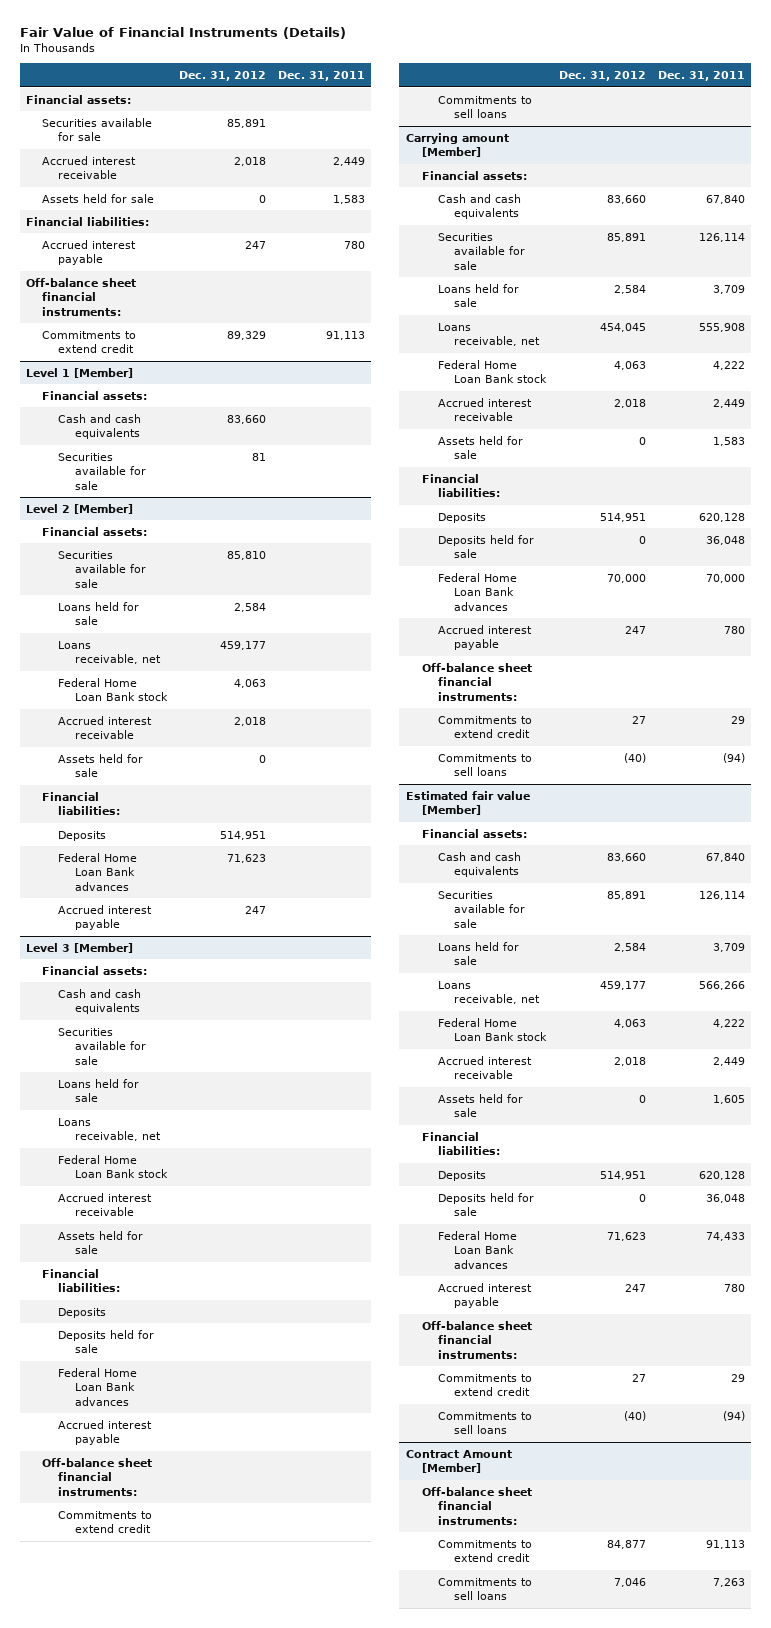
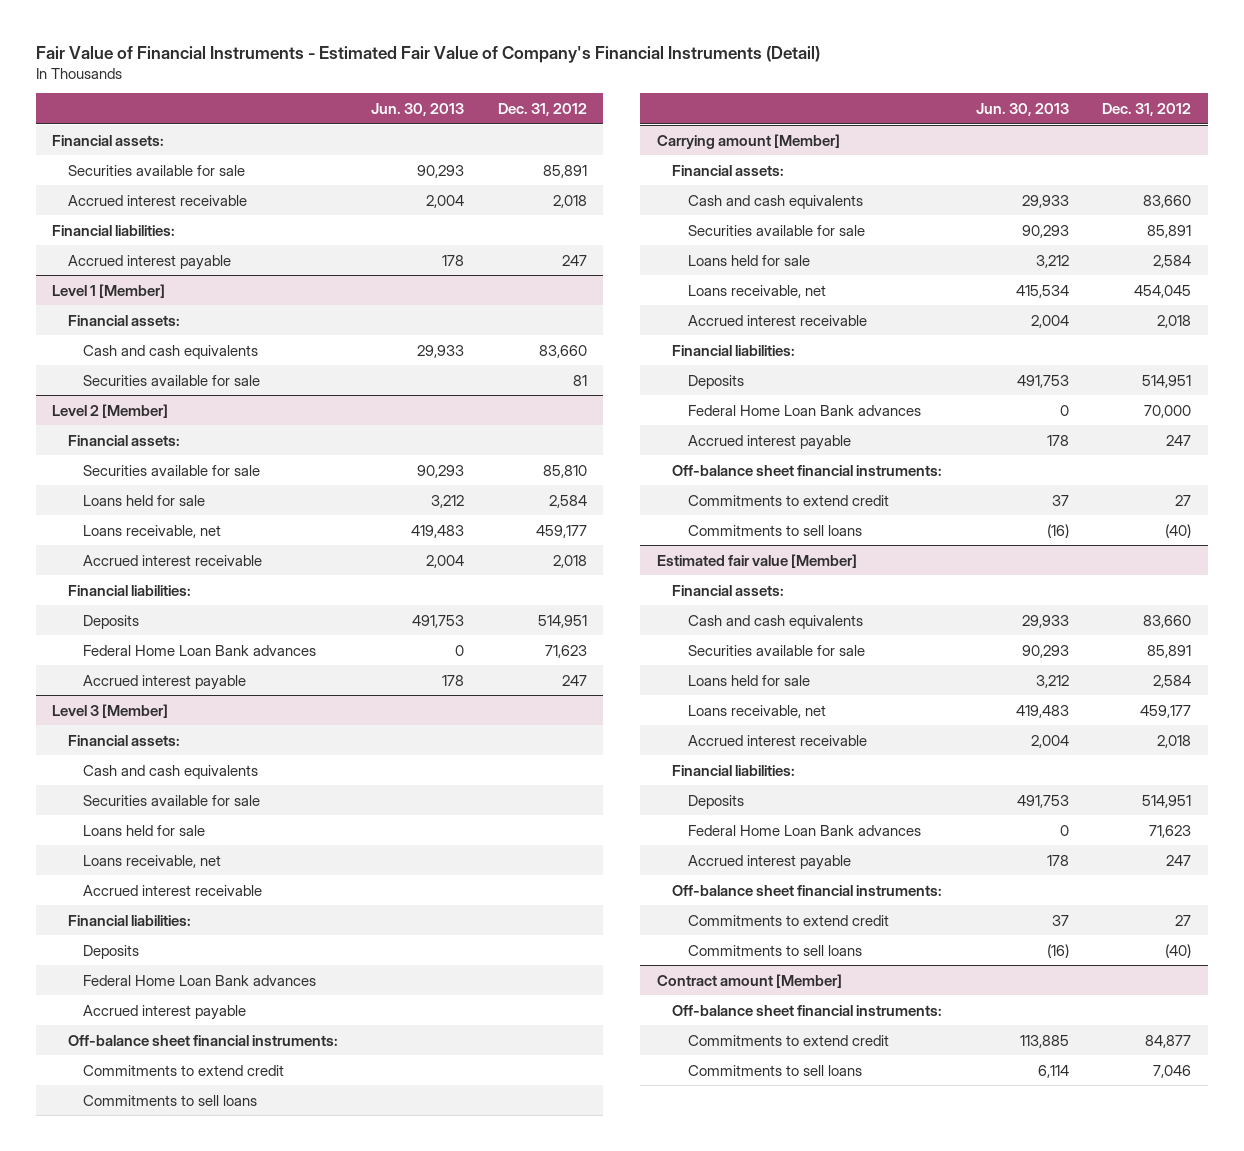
[19,27,346,40] Fair Value of Financial Instruments (Details) -> [35,45,820,63] Fair Value of Financial Instruments - Estimated Fair Value of Company's Financial Instruments (Detail)
[278,71,366,82] Dec. 31, 2011 -> none
none -> [371,103,465,117] Jun. 30, 2013
[42,193,155,203] Assets held for sale -> none
[25,277,136,316] Off-balance sheet financial instruments: -> none
[42,330,137,354] Commitments to extend credit -> none
[58,677,168,702] Federal Home Loan Bank stock -> none
[58,753,144,778] Assets held for sale -> none
[58,1154,168,1179] Federal Home Loan Bank stock -> none
[58,1230,144,1255] Assets held for sale -> none
[58,1329,155,1354] Deposits held for sale -> none
[438,359,548,384] Federal Home Loan Bank stock -> none
[438,435,524,460] Assets held for sale -> none
[438,534,535,559] Deposits held for sale -> none
[438,1017,548,1042] Federal Home Loan Bank stock -> none
[438,1093,524,1118] Assets held for sale -> none
[438,1192,535,1217] Deposits held for sale -> none
[405,1449,512,1474] Contract Amount [Member] -> [657,973,843,988] Contract amount [Member]

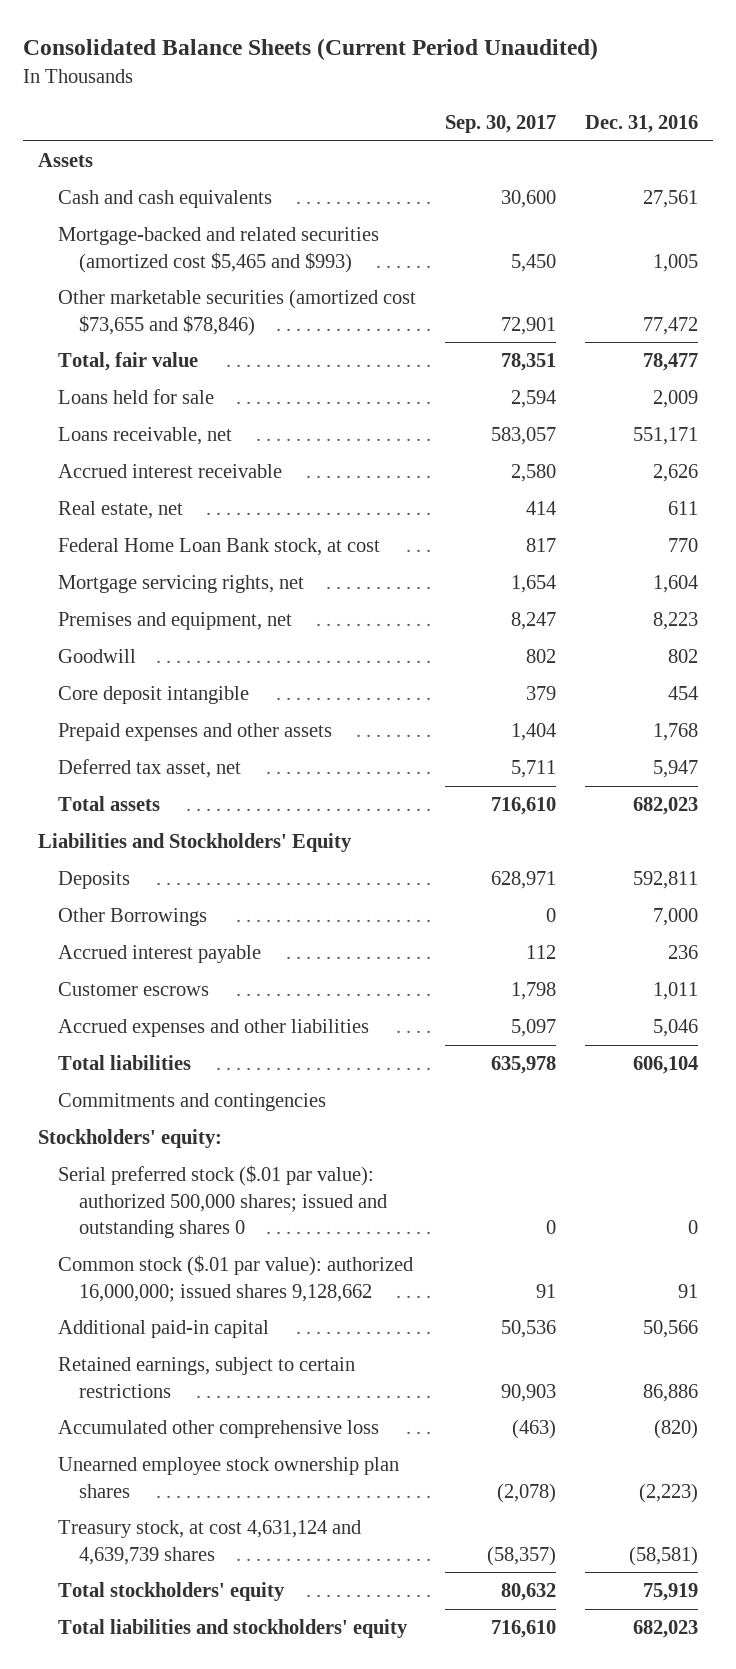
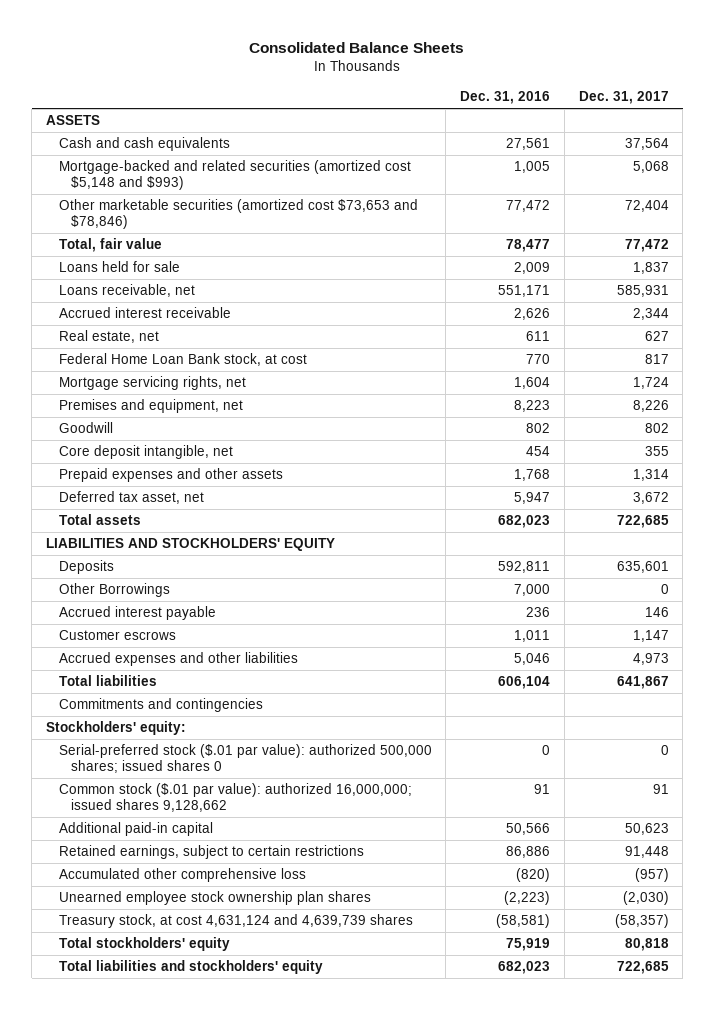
[23,38,599,61] Consolidated Balance Sheets (Current Period Unaudited) -> [249,42,465,54] Consolidated Balance Sheets
[445,114,557,133] Sep. 30, 2017 -> none
none -> [578,91,669,105] Dec. 31, 2017
[37,153,93,168] Assets -> [46,115,101,126] ASSETS
[58,227,380,273] Mortgage-backed and related securities (amortized cost $5,465 and $993) -> [58,160,411,191] Mortgage-backed and related securities (amortized cost $5,148 and $993)
[58,289,417,336] Other marketable securities (amortized cost $73,655 and $78,846) -> [58,199,418,230] Other marketable securities (amortized cost $73,653 and $78,846)
[58,686,250,705] Core deposit intangible -> [58,445,233,460] Core deposit intangible, net
[37,833,352,853] Liabilities and Stockholders' Equity -> [46,538,336,552] LIABILITIES AND STOCKHOLDERS' EQUITY
[58,1165,387,1238] Serial preferred stock ($.01 par value): authorized 500,000 shares; issued and outstanding shares 0 -> [58,744,432,774] Serial-preferred stock ($.01 par value): authorized 500,000 shares; issued shares 0

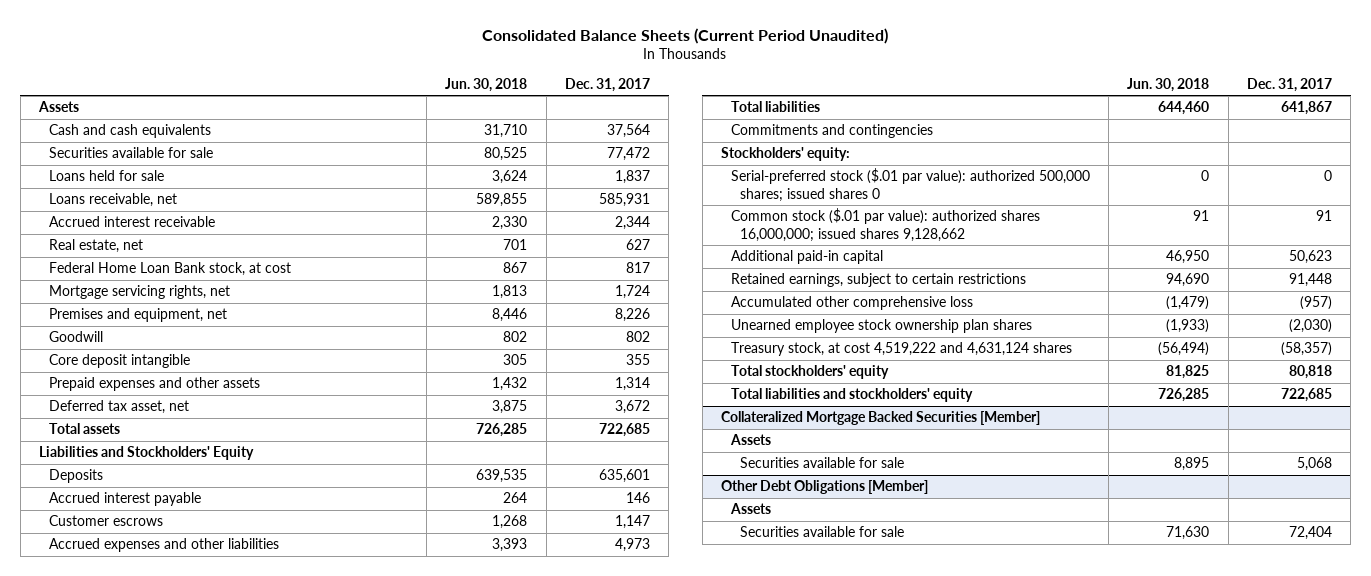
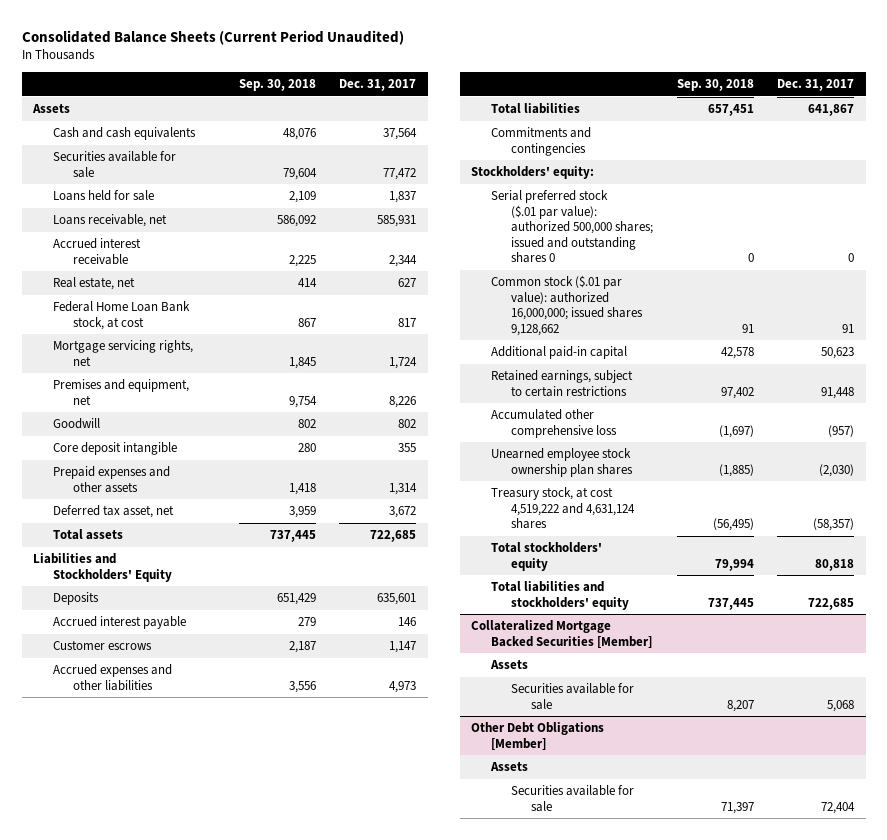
[445,77,528,92] Jun. 30, 2018 -> none
none -> [238,79,316,92] Sep. 30, 2018
[730,168,1090,202] Serial-preferred stock ($.01 par value): authorized 500,000 shares; issued shares 0 -> [491,190,654,264] Serial preferred stock ($.01 par value): authorized 500,000 shares; issued and outstanding shares 0
[730,208,1040,242] Common stock ($.01 par value): authorized shares 16,000,000; issued shares 9,128,662 -> [491,275,644,336] Common stock ($.01 par value): authorized 16,000,000; issued shares 9,128,662

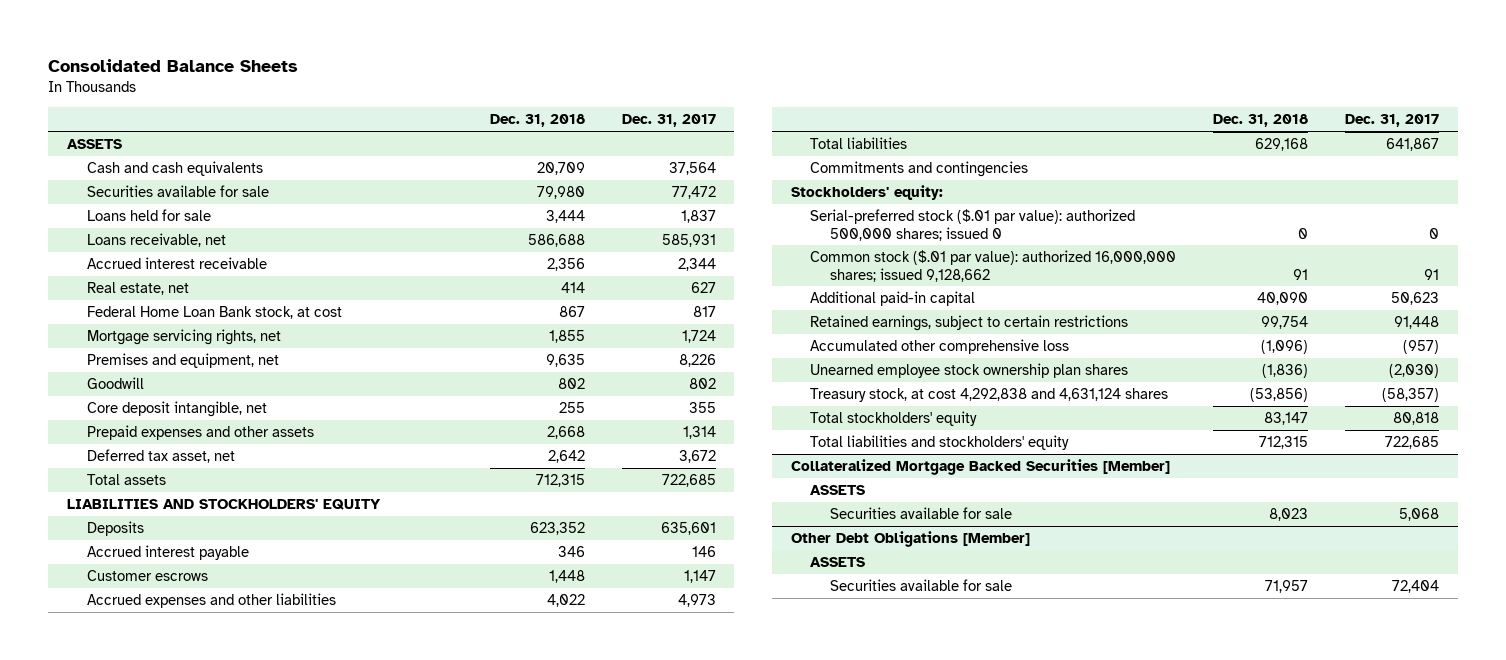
[21,29,404,45] Consolidated Balance Sheets (Current Period Unaudited) -> [48,58,299,72] Consolidated Balance Sheets
[238,79,316,92] Sep. 30, 2018 -> none
none -> [489,114,585,128] Dec. 31, 2018
[32,104,71,114] Assets -> [66,139,122,150] ASSETS
[53,442,178,456] Core deposit intangible -> [86,401,267,418] Core deposit intangible, net
[33,553,173,582] Liabilities and Stockholders' Equity -> [66,499,381,511] LIABILITIES AND STOCKHOLDERS' EQUITY
[491,190,654,264] Serial preferred stock ($.01 par value): authorized 500,000 shares; issued and outstanding shares 0 -> [810,209,1136,241] Serial-preferred stock ($.01 par value): authorized 500,000 shares; issued 0
[491,275,644,336] Common stock ($.01 par value): authorized 16,000,000; issued shares 9,128,662 -> [810,250,1177,282] Common stock ($.01 par value): authorized 16,000,000 shares; issued 9,128,662
[491,487,636,530] Treasury stock, at cost 4,519,222 and 4,631,124 shares -> [810,388,1169,403] Treasury stock, at cost 4,292,838 and 4,631,124 shares
[490,660,529,670] Assets -> [810,485,866,496] ASSETS
[490,762,529,772] Assets -> [810,557,866,568] ASSETS

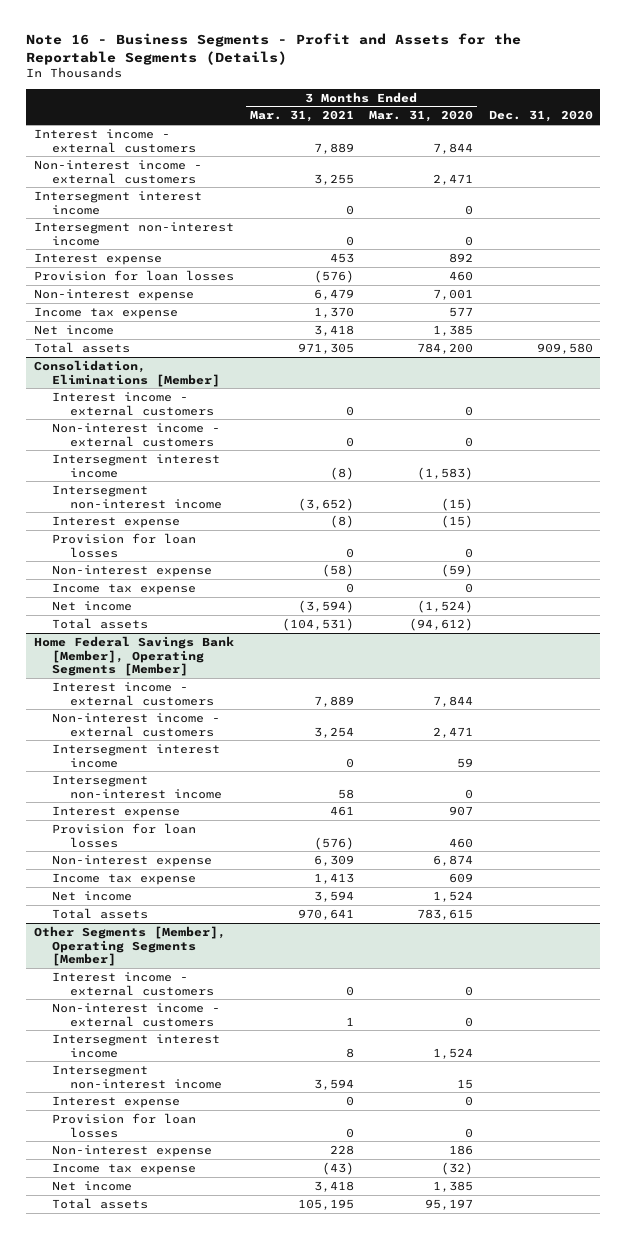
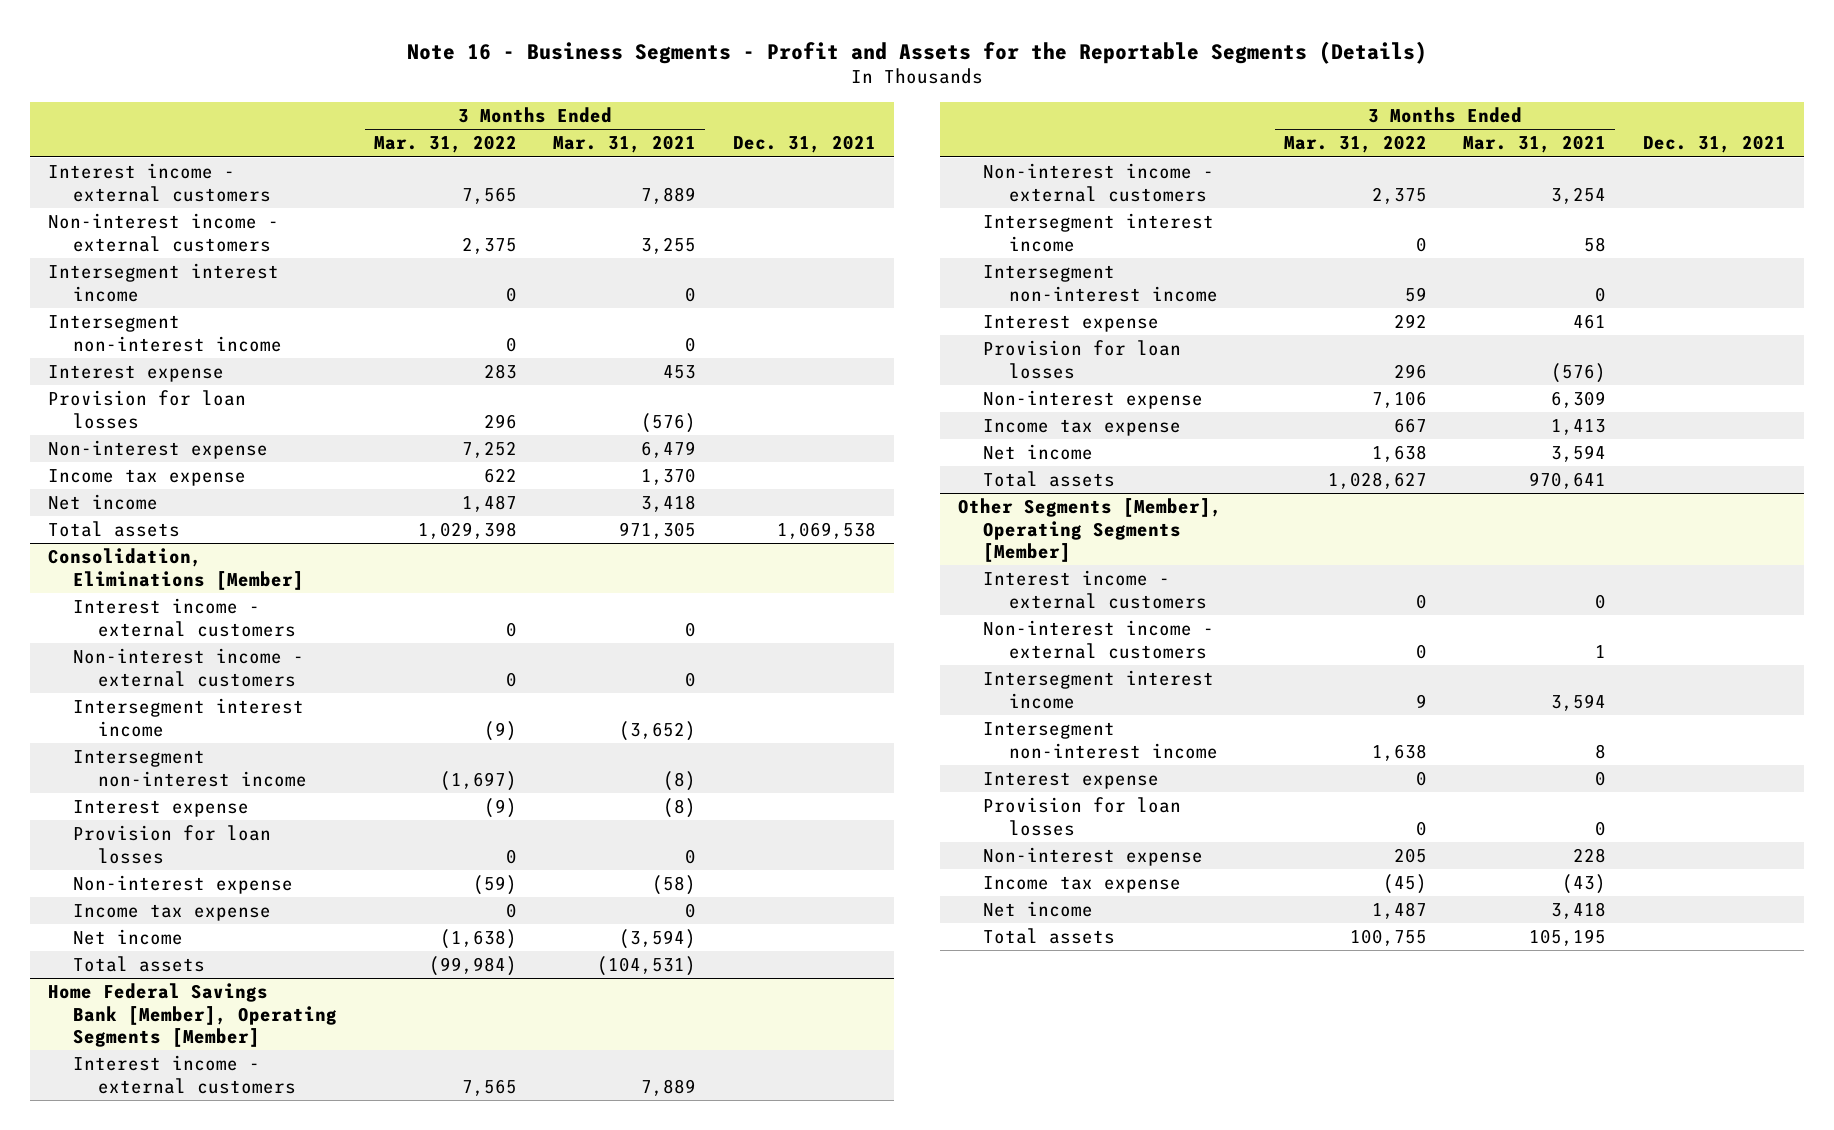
[369,110,474,123] Mar. 31, 2020 -> none
[488,110,593,123] Dec. 31, 2020 -> none
none -> [373,135,517,154] Mar. 31, 2022
none -> [732,135,876,154] Dec. 31, 2021
[329,466,354,480] (8) -> [619,720,697,741] (3,652)
[297,497,354,511] (3,652) -> [663,770,697,791] (8)
[345,757,354,768] 0 -> [1584,236,1607,252] 58
[337,788,354,799] 58 -> [1595,286,1607,302] 0
[345,1047,354,1058] 8 -> [1551,693,1607,711] 3,594
[313,1078,354,1090] 3,594 -> [1595,743,1607,759] 8

